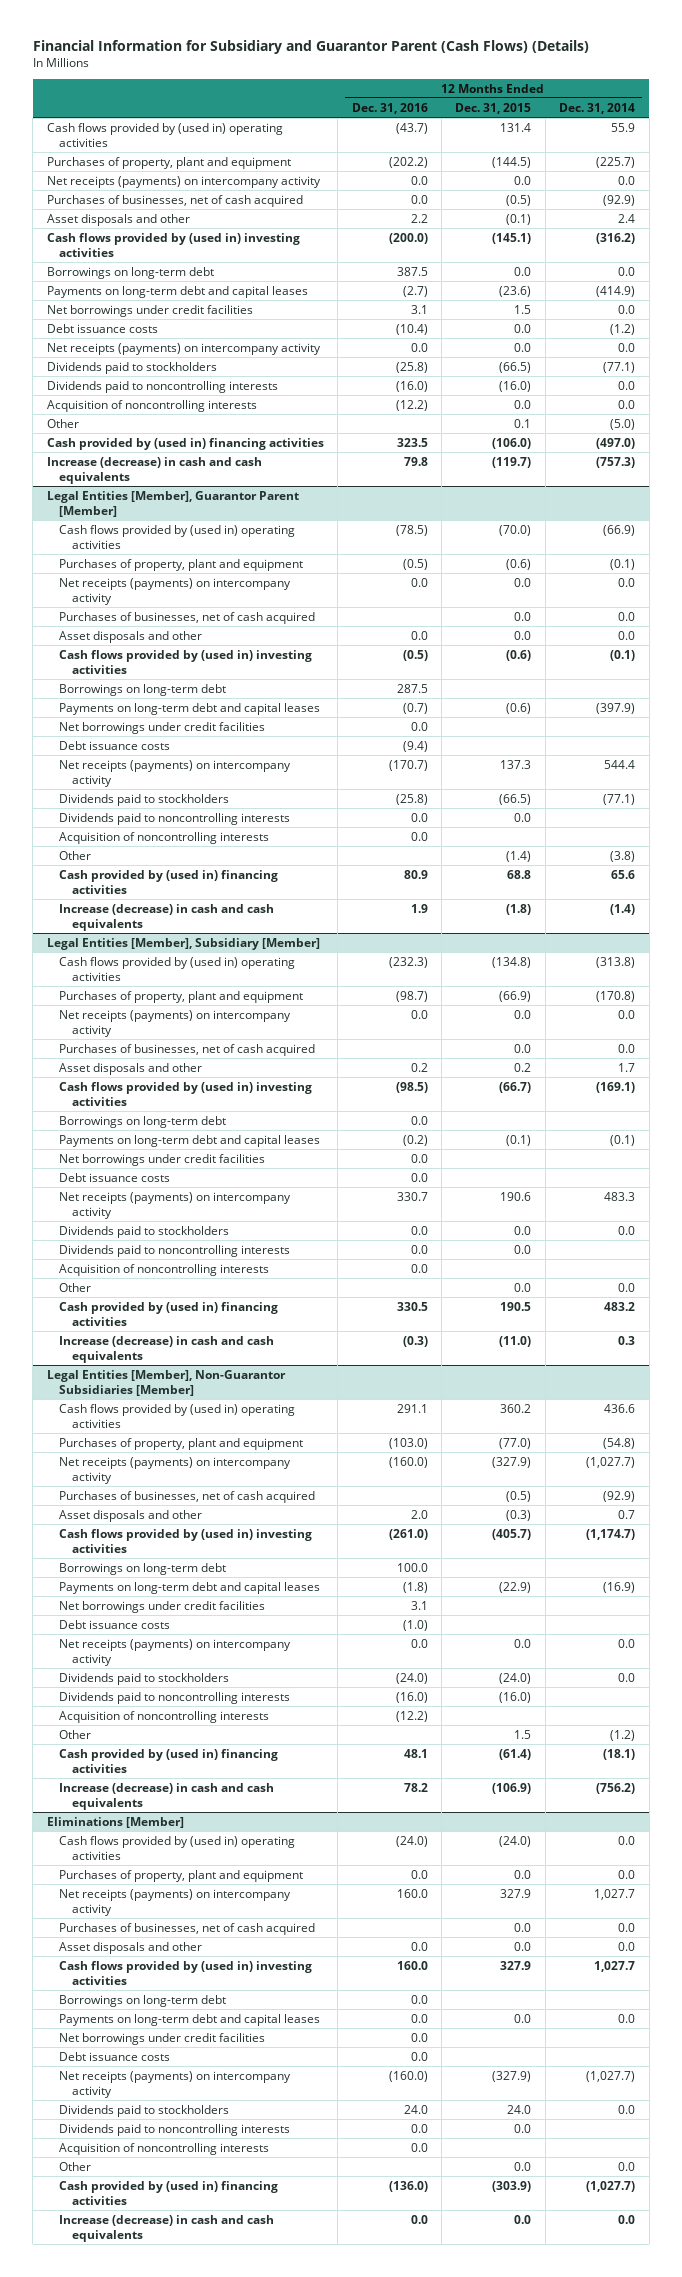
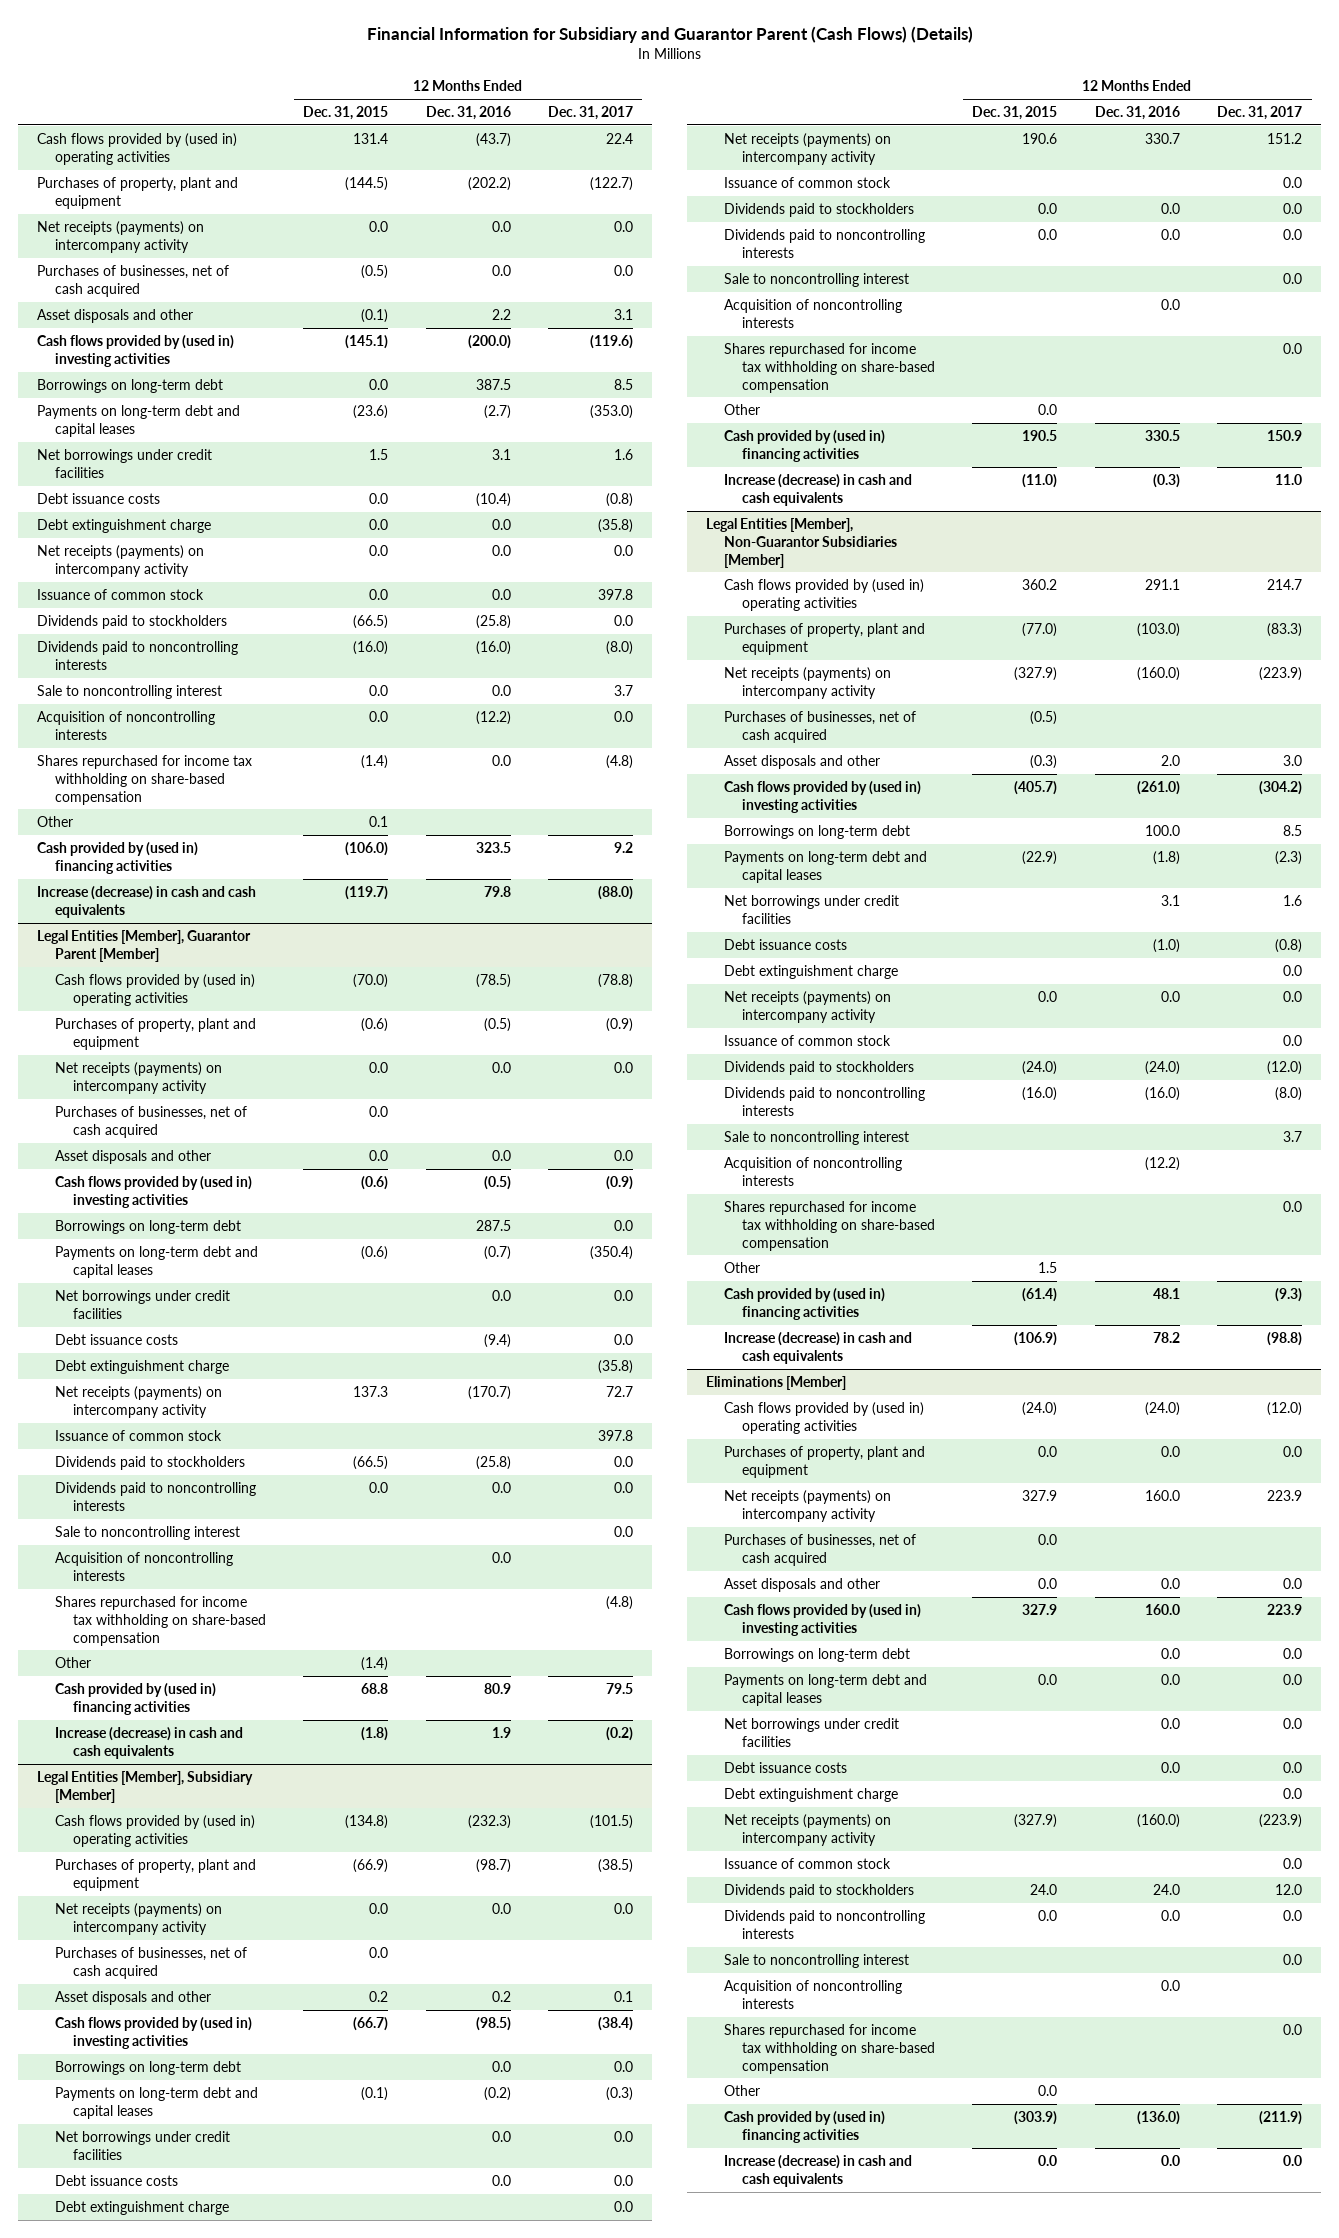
[559,102,636,114] Dec. 31, 2014 -> none
none -> [548,105,634,120] Dec. 31, 2017
none -> [36,518,211,533] Debt extinguishment charge
none -> [36,588,204,600] Issuance of common stock
none -> [36,684,222,699] Sale to noncontrolling interest
none -> [36,754,252,805] Shares repurchased for income tax withholding on share-based compensation
none -> [54,1359,229,1374] Debt extinguishment charge
none -> [54,1429,222,1441] Issuance of common stock
none -> [54,1525,240,1540] Sale to noncontrolling interest
none -> [54,1595,266,1646] Shares repurchased for income tax withholding on share-based compensation
none -> [54,2200,229,2215] Debt extinguishment charge
none -> [723,176,891,188] Issuance of common stock
none -> [723,272,909,287] Sale to noncontrolling interest
none -> [723,342,935,393] Shares repurchased for income tax withholding on share-based compensation
none -> [723,964,898,979] Debt extinguishment charge
none -> [723,1034,891,1046] Issuance of common stock
none -> [723,1130,909,1145] Sale to noncontrolling interest
none -> [723,1200,935,1251] Shares repurchased for income tax withholding on share-based compensation
none -> [723,1787,898,1802] Debt extinguishment charge
none -> [723,1857,891,1869] Issuance of common stock
none -> [723,1953,909,1968] Sale to noncontrolling interest
none -> [723,2023,935,2074] Shares repurchased for income tax withholding on share-based compensation

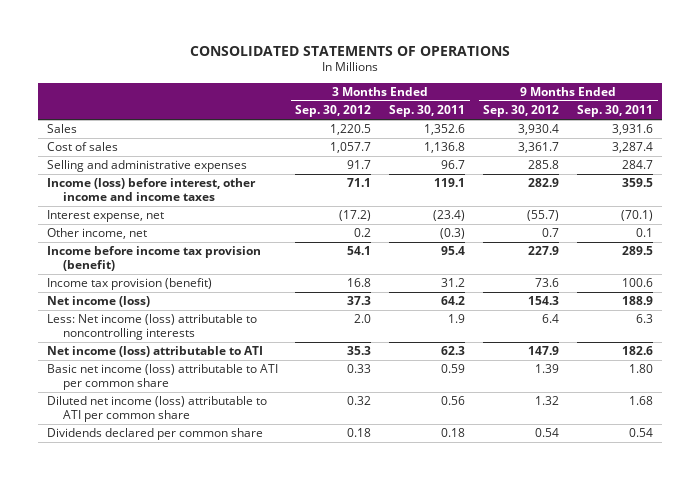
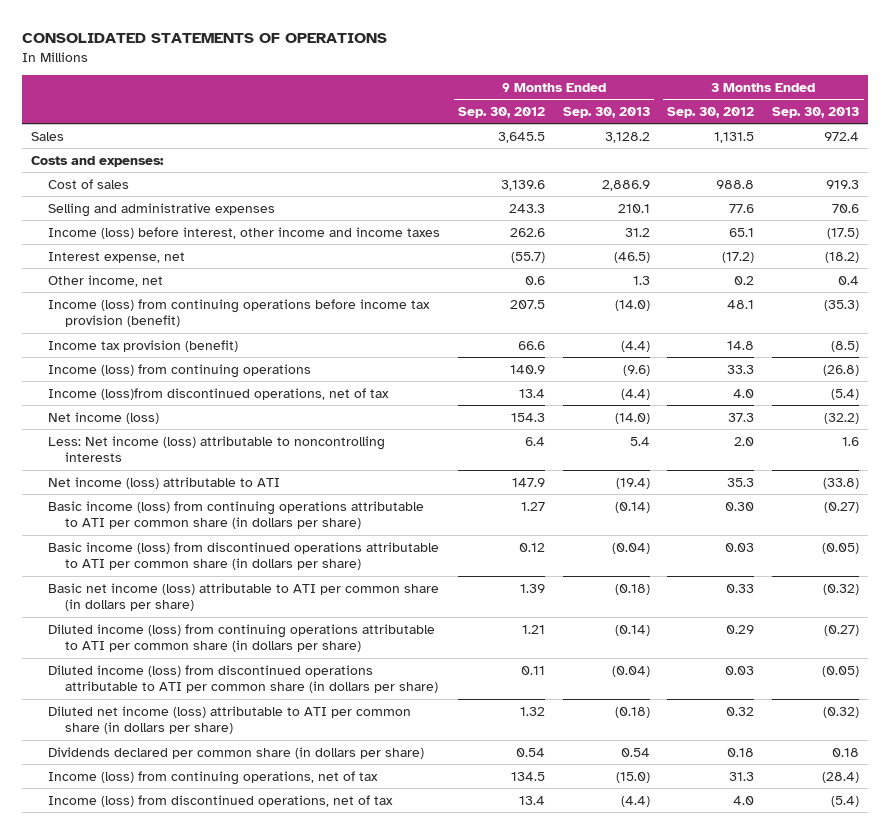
[389,105,466,118] Sep. 30, 2011 -> none
[577,105,654,118] Sep. 30, 2011 -> none
none -> [562,106,650,118] Sep. 30, 2013
none -> [772,106,860,118] Sep. 30, 2013
[330,124,372,136] 1,220.5 -> [714,131,755,143] 1,131.5
[518,124,560,136] 3,930.4 -> [497,131,545,143] 3,645.5
none -> [31,155,165,167] Costs and expenses:
[330,142,372,154] 1,057.7 -> [716,179,755,189] 988.8
[518,142,560,154] 3,361.7 -> [500,179,545,191] 3,139.6
[347,160,372,170] 91.7 -> [729,203,755,213] 77.6
[528,160,560,170] 285.8 -> [508,203,545,213] 243.3
[347,178,372,188] 71.1 -> [729,227,755,237] 65.1
[528,178,560,188] 282.9 -> [509,227,545,237] 262.6
[542,228,560,238] 0.7 -> [524,275,545,285] 0.6
[46,246,261,272] Income before income tax provision (benefit) -> [48,298,431,328] Income (loss) from continuing operations before income tax provision (benefit)
[347,246,372,256] 54.1 -> [727,299,755,309] 48.1
[528,246,560,256] 227.9 -> [509,299,545,309] 207.5
[347,278,372,288] 16.8 -> [727,340,755,350] 14.8
[535,278,560,288] 73.6 -> [517,340,545,350] 66.6
none -> [48,363,312,378] Income (loss) from continuing operations
none -> [48,387,390,400] Income (loss)from discontinued operations, net of tax
none -> [48,500,425,530] Basic income (loss) from continuing operations attributable to ATI per common share (in dollars per share)
none -> [48,541,440,571] Basic income (loss) from discontinued operations attributable to ATI per common share (in dollars per share)
[46,364,278,391] Basic net income (loss) attributable to ATI per common share -> [48,582,440,612] Basic net income (loss) attributable to ATI per common share (in dollars per share)
none -> [48,623,436,653] Diluted income (loss) from continuing operations attributable to ATI per common share (in dollars per share)
none -> [48,664,439,694] Diluted income (loss) from discontinued operations attributable to ATI per common share (in dollars per share)
[46,396,267,423] Diluted net income (loss) attributable to ATI per common share -> [48,705,412,735] Diluted net income (loss) attributable to ATI per common share (in dollars per share)
[46,428,263,441] Dividends declared per common share -> [48,746,425,759] Dividends declared per common share (in dollars per share)
none -> [48,770,379,785] Income (loss) from continuing operations, net of tax
none -> [48,794,394,807] Income (loss) from discontinued operations, net of tax

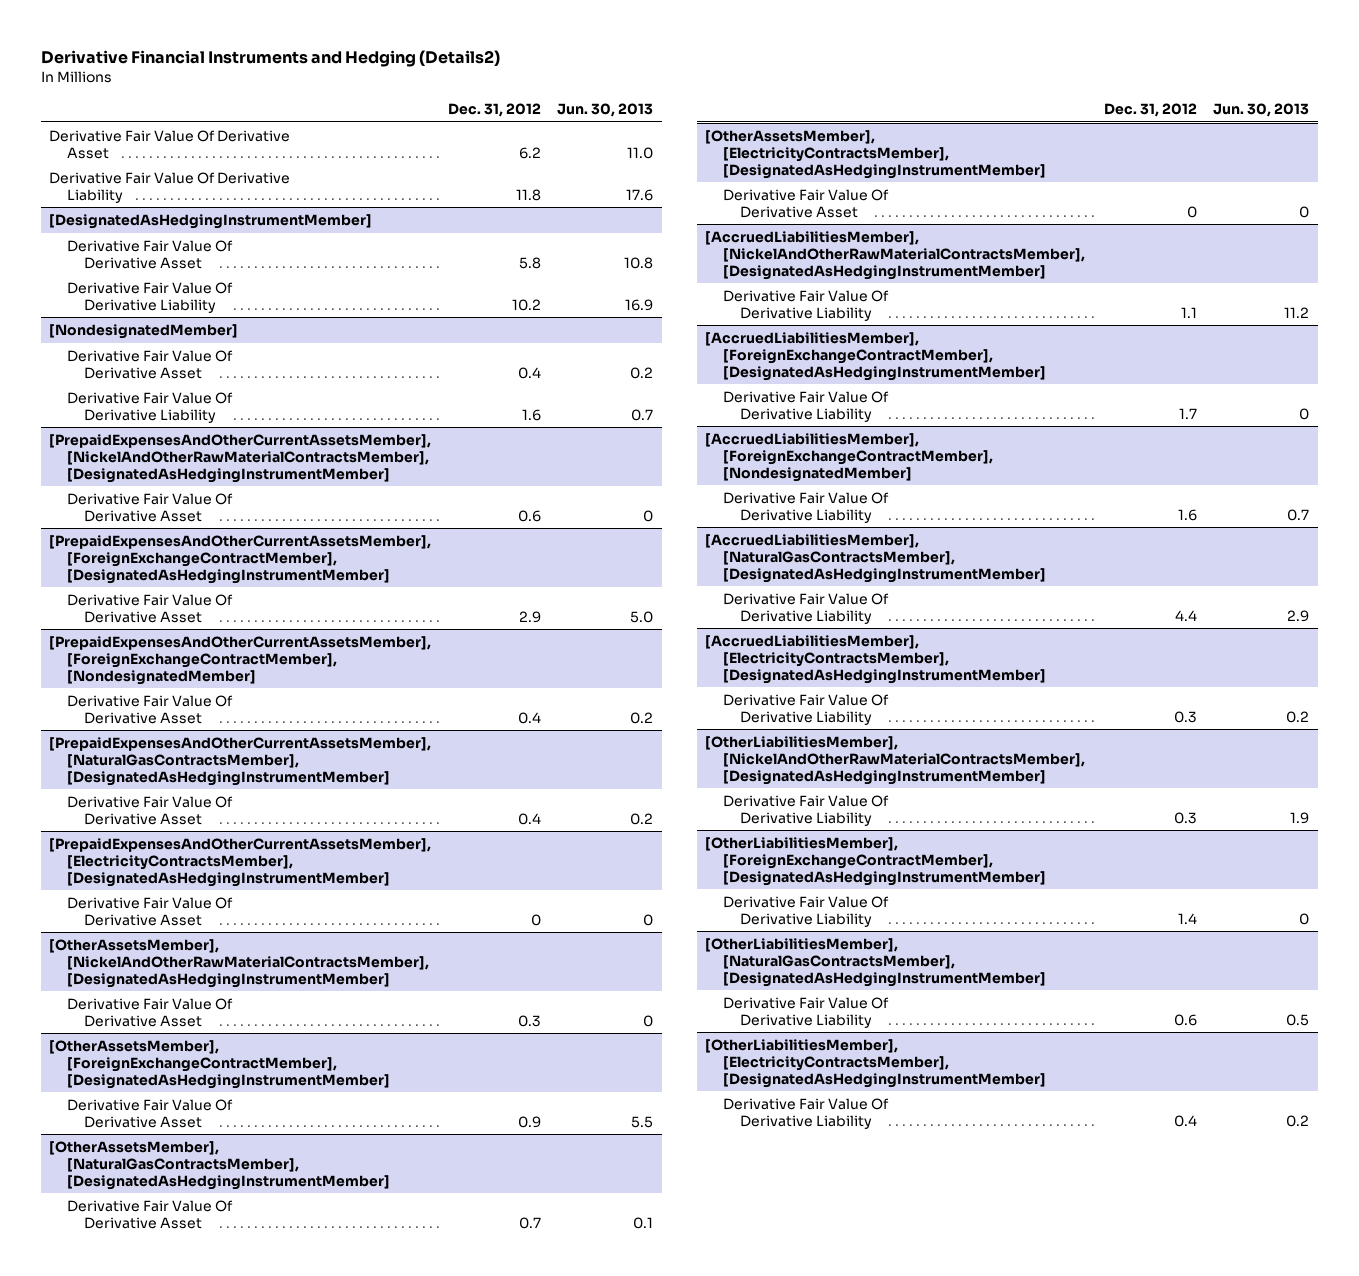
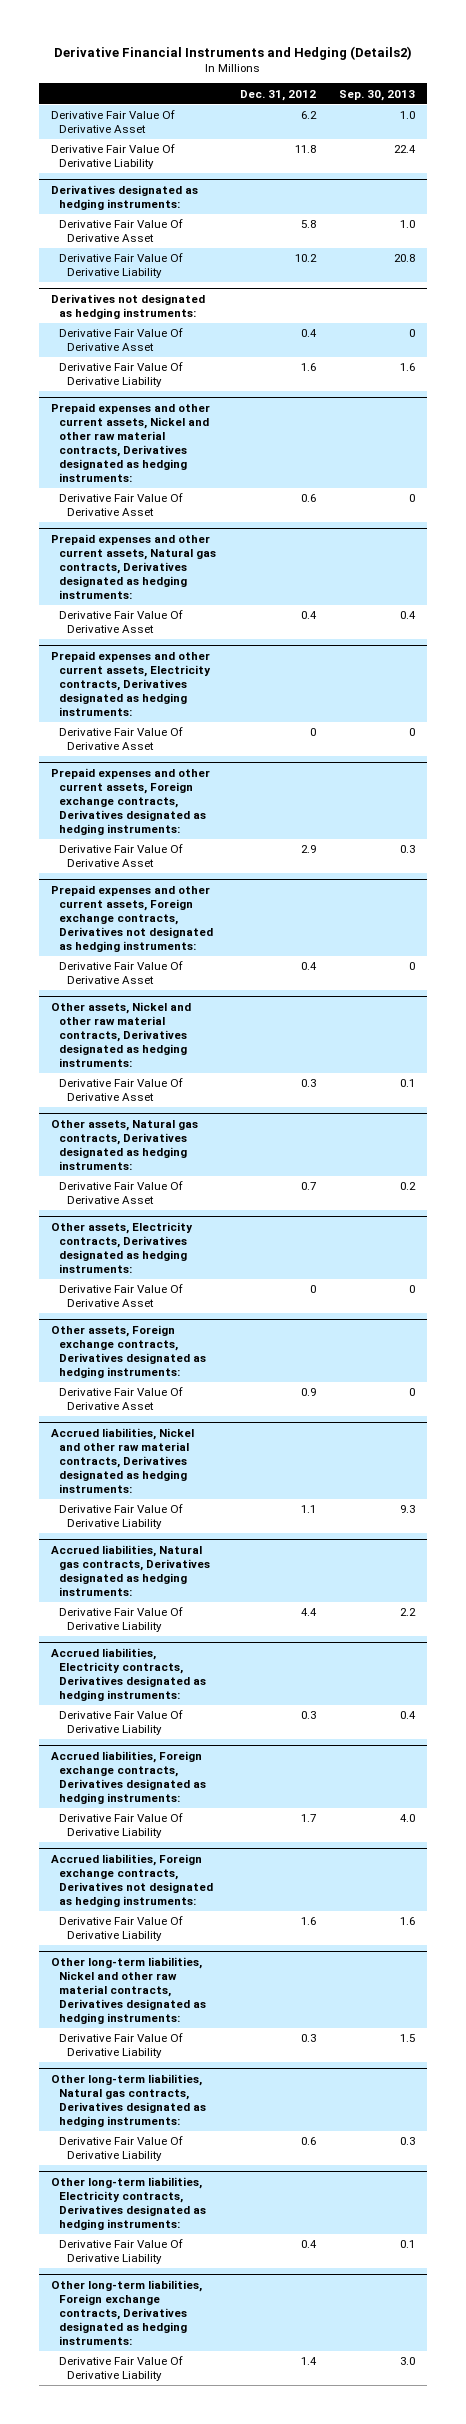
[557,102,654,117] Jun. 30, 2013 -> none
none -> [339,89,416,101] Sep. 30, 2013
[49,213,373,229] [DesignatedAsHedgingInstrumentMember] -> none
none -> [50,185,198,211] Derivatives designated as hedging instruments:
[49,323,239,339] [NondesignatedMember] -> none
none -> [50,294,205,320] Derivatives not designated as hedging instruments:
[49,433,432,483] [PrepaidExpensesAndOtherCurrentAssetsMember], [NickelAndOtherRawMaterialContractsMember], [DesignatedAsHedgingInstrumentMember] -> none
none -> [50,403,210,482] Prepaid expenses and other current assets, Nickel and other raw material contracts, Derivatives designated as hedging instruments:
[49,534,432,584] [PrepaidExpensesAndOtherCurrentAssetsMember], [ForeignExchangeContractMember], [DesignatedAsHedgingInstrumentMember] -> none
[66,593,233,623] Derivative Fair Value Of Derivative Asset -> none
[49,635,432,685] [PrepaidExpensesAndOtherCurrentAssetsMember], [ForeignExchangeContractMember], [NondesignatedMember] -> none
[66,694,233,724] Derivative Fair Value Of Derivative Asset -> none
[49,736,432,786] [PrepaidExpensesAndOtherCurrentAssetsMember], [NaturalGasContractsMember], [DesignatedAsHedgingInstrumentMember] -> none
none -> [50,534,217,599] Prepaid expenses and other current assets, Natural gas contracts, Derivatives designated as hedging instruments:
[49,837,432,887] [PrepaidExpensesAndOtherCurrentAssetsMember], [ElectricityContractsMember], [DesignatedAsHedgingInstrumentMember] -> none
none -> [50,651,212,716] Prepaid expenses and other current assets, Electricity contracts, Derivatives designated as hedging instruments:
[49,938,429,988] [OtherAssetsMember], [NickelAndOtherRawMaterialContractsMember], [DesignatedAsHedgingInstrumentMember] -> none
none -> [50,768,210,835] Prepaid expenses and other current assets, Foreign exchange contracts, Derivatives designated as hedging instruments:
none -> [59,844,184,868] Derivative Fair Value Of Derivative Asset
none -> [50,885,214,952] Prepaid expenses and other current assets, Foreign exchange contracts, Derivatives not designated as hedging instruments:
none -> [59,961,184,985] Derivative Fair Value Of Derivative Asset
none -> [50,1002,191,1067] Other assets, Nickel and other raw material contracts, Derivatives designated as hedging instruments:
[49,1039,390,1089] [OtherAssetsMember], [ForeignExchangeContractMember], [DesignatedAsHedgingInstrumentMember] -> none
[66,1098,233,1128] Derivative Fair Value Of Derivative Asset -> none
[49,1140,390,1190] [OtherAssetsMember], [NaturalGasContractsMember], [DesignatedAsHedgingInstrumentMember] -> none
none -> [50,1120,198,1170] Other assets, Natural gas contracts, Derivatives designated as hedging instruments:
[705,129,1046,179] [OtherAssetsMember], [ElectricityContractsMember], [DesignatedAsHedgingInstrumentMember] -> none
none -> [50,1222,193,1273] Other assets, Electricity contracts, Derivatives designated as hedging instruments:
[705,230,1085,280] [AccruedLiabilitiesMember], [NickelAndOtherRawMaterialContractsMember], [DesignatedAsHedgingInstrumentMember] -> none
none -> [50,1325,207,1378] Other assets, Foreign exchange contracts, Derivatives designated as hedging instruments:
none -> [59,1387,184,1411] Derivative Fair Value Of Derivative Asset
none -> [50,1428,194,1493] Accrued liabilities, Nickel and other raw material contracts, Derivatives designated as hedging instruments:
[705,331,1046,381] [AccruedLiabilitiesMember], [ForeignExchangeContractMember], [DesignatedAsHedgingInstrumentMember] -> none
[722,390,889,422] Derivative Fair Value Of Derivative Liability -> none
[705,432,993,482] [AccruedLiabilitiesMember], [ForeignExchangeContractMember], [NondesignatedMember] -> none
[722,491,889,523] Derivative Fair Value Of Derivative Liability -> none
[705,533,1046,583] [AccruedLiabilitiesMember], [NaturalGasContractsMember], [DesignatedAsHedgingInstrumentMember] -> none
none -> [50,1545,211,1596] Accrued liabilities, Natural gas contracts, Derivatives designated as hedging instruments:
[705,634,1046,684] [AccruedLiabilitiesMember], [ElectricityContractsMember], [DesignatedAsHedgingInstrumentMember] -> none
none -> [50,1648,207,1701] Accrued liabilities, Electricity contracts, Derivatives designated as hedging instruments:
[705,735,1085,785] [OtherLiabilitiesMember], [NickelAndOtherRawMaterialContractsMember], [DesignatedAsHedgingInstrumentMember] -> none
none -> [50,1751,207,1804] Accrued liabilities, Foreign exchange contracts, Derivatives designated as hedging instruments:
none -> [59,1813,184,1839] Derivative Fair Value Of Derivative Liability
none -> [50,1854,214,1907] Accrued liabilities, Foreign exchange contracts, Derivatives not designated as hedging instruments:
none -> [59,1916,184,1942] Derivative Fair Value Of Derivative Liability
none -> [50,1957,207,2024] Other long-term liabilities, Nickel and other raw material contracts, Derivatives designated as hedging instruments:
[705,836,1046,886] [OtherLiabilitiesMember], [ForeignExchangeContractMember], [DesignatedAsHedgingInstrumentMember] -> none
[722,895,889,927] Derivative Fair Value Of Derivative Liability -> none
[705,937,1046,987] [OtherLiabilitiesMember], [NaturalGasContractsMember], [DesignatedAsHedgingInstrumentMember] -> none
none -> [50,2074,207,2127] Other long-term liabilities, Natural gas contracts, Derivatives designated as hedging instruments:
[705,1038,1046,1088] [OtherLiabilitiesMember], [ElectricityContractsMember], [DesignatedAsHedgingInstrumentMember] -> none
none -> [50,2177,207,2230] Other long-term liabilities, Electricity contracts, Derivatives designated as hedging instruments:
none -> [50,2280,202,2345] Other long-term liabilities, Foreign exchange contracts, Derivatives designated as hedging instruments:
none -> [59,2356,184,2382] Derivative Fair Value Of Derivative Liability

